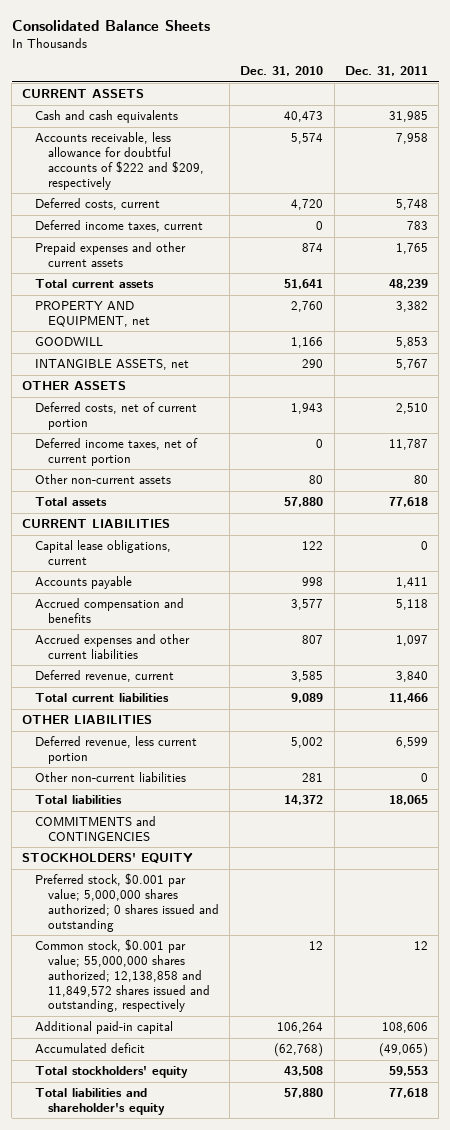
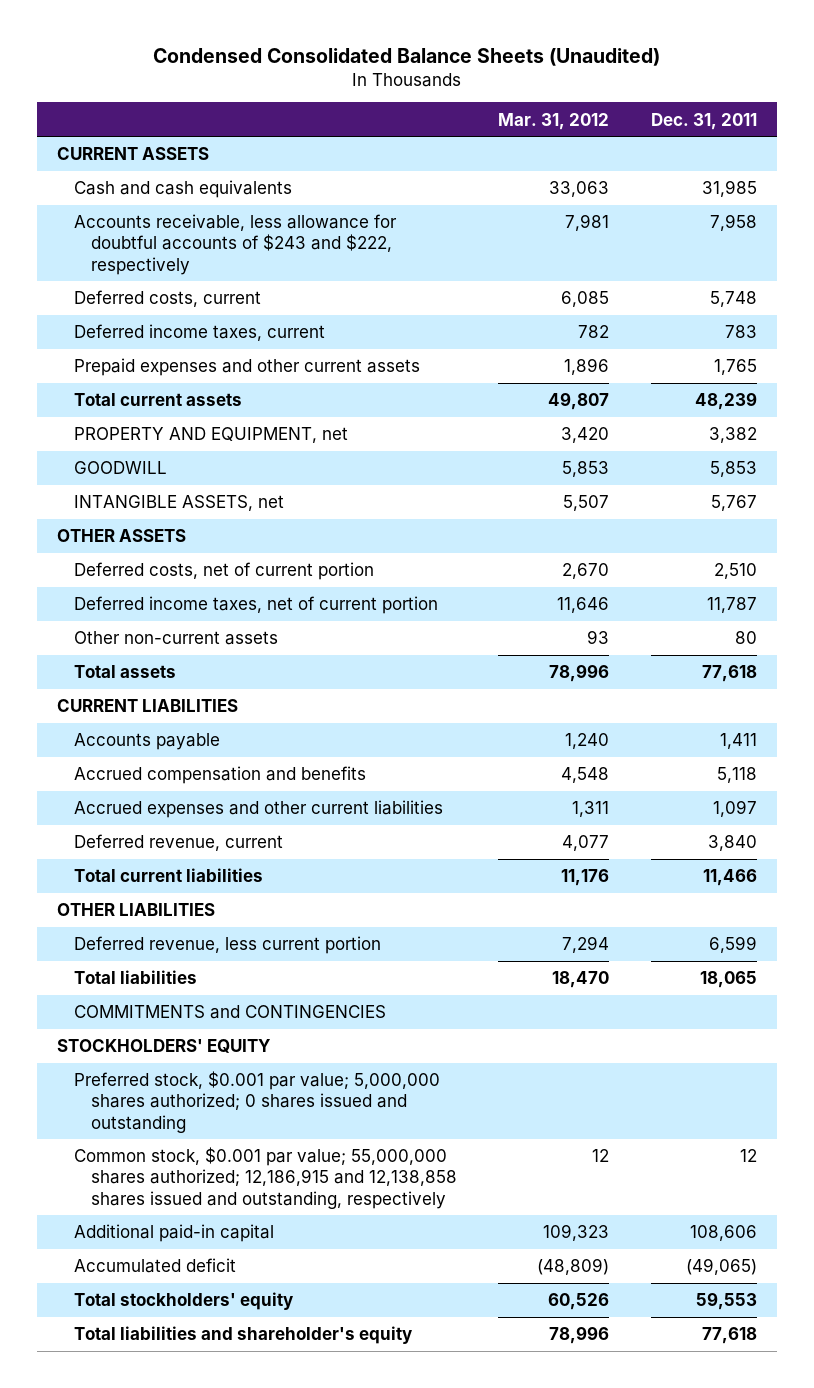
[11,19,210,31] Consolidated Balance Sheets -> [153,47,661,66] Condensed Consolidated Balance Sheets (Unaudited)
[240,66,324,77] Dec. 31, 2010 -> none
none -> [498,112,610,130] Mar. 31, 2012
[35,132,204,190] Accounts receivable, less allowance for doubtful accounts of $222 and $209, respectively -> [74,214,398,275] Accounts receivable, less allowance for doubtful accounts of $243 and $222, respectively
[35,540,172,565] Capital lease obligations, current -> none
[35,772,187,783] Other non-current liabilities -> none
[35,939,210,1013] Common stock, $0.001 par value; 55,000,000 shares authorized; 12,138,858 and 11,849,572 shares issued and outstanding, respectively -> [74,1147,457,1209] Common stock, $0.001 par value; 55,000,000 shares authorized; 12,186,915 and 12,138,858 shares issued and outstanding, respectively

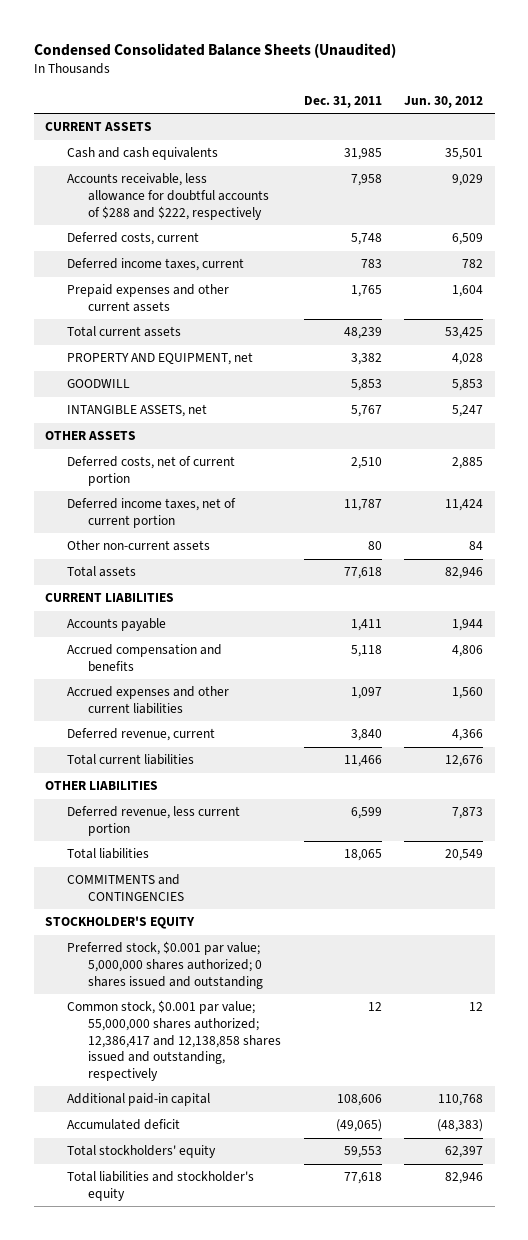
[498,112,610,130] Mar. 31, 2012 -> none
none -> [404,95,484,108] Jun. 30, 2012
[74,214,398,275] Accounts receivable, less allowance for doubtful accounts of $243 and $222, respectively -> [66,173,270,220] Accounts receivable, less allowance for doubtful accounts of $288 and $222, respectively
[57,1039,272,1054] STOCKHOLDERS' EQUITY -> [45,916,196,930] STOCKHOLDER'S EQUITY
[74,1147,457,1209] Common stock, $0.001 par value; 55,000,000 shares authorized; 12,186,915 and 12,138,858 shares issued and outstanding, respectively -> [66,1000,282,1081] Common stock, $0.001 par value; 55,000,000 shares authorized; 12,386,417 and 12,138,858 shares issued and outstanding, respectively
[74,1326,413,1345] Total liabilities and shareholder's equity -> [66,1171,254,1201] Total liabilities and stockholder's equity

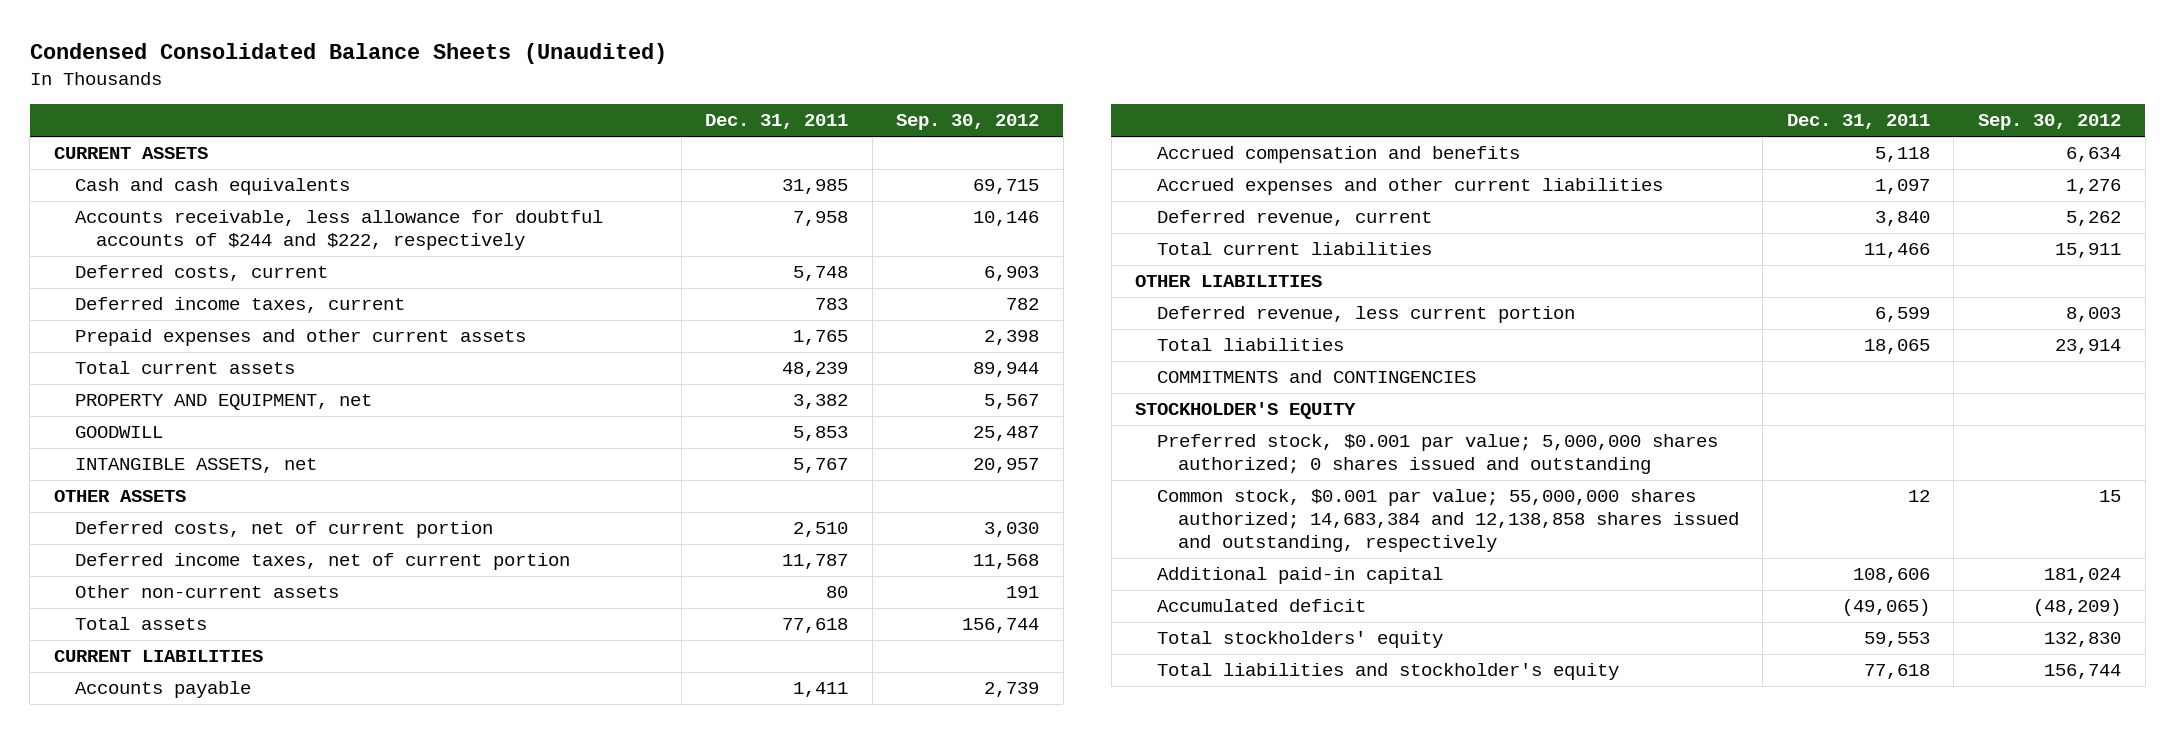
[404,95,484,108] Jun. 30, 2012 -> none
none -> [896,114,1040,131] Sep. 30, 2012
[66,173,270,220] Accounts receivable, less allowance for doubtful accounts of $288 and $222, respectively -> [74,210,603,251] Accounts receivable, less allowance for doubtful accounts of $244 and $222, respectively
[66,1000,282,1081] Common stock, $0.001 par value; 55,000,000 shares authorized; 12,386,417 and 12,138,858 shares issued and outstanding, respectively -> [1156,489,1739,553] Common stock, $0.001 par value; 55,000,000 shares authorized; 14,683,384 and 12,138,858 shares issued and outstanding, respectively

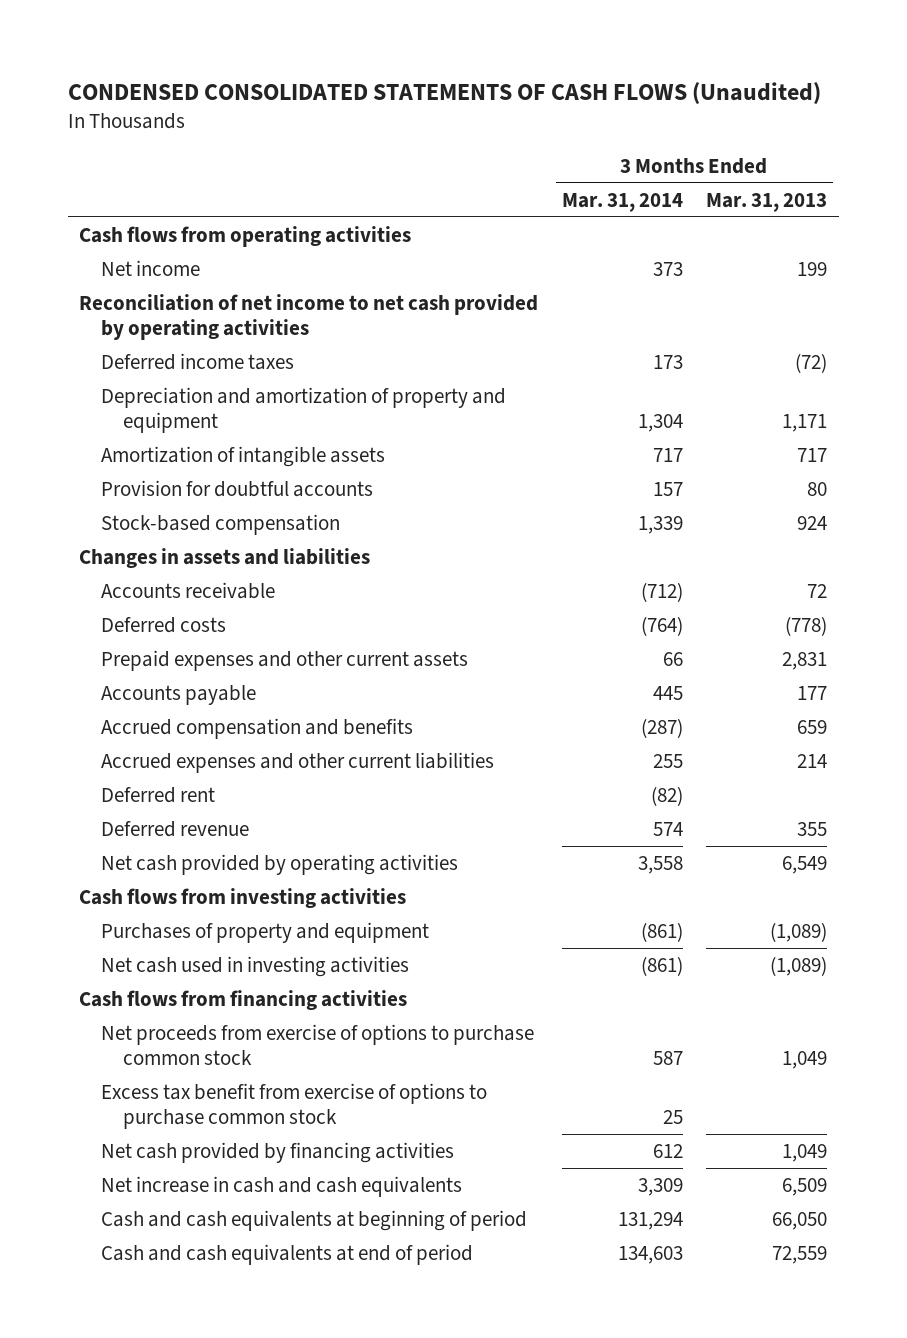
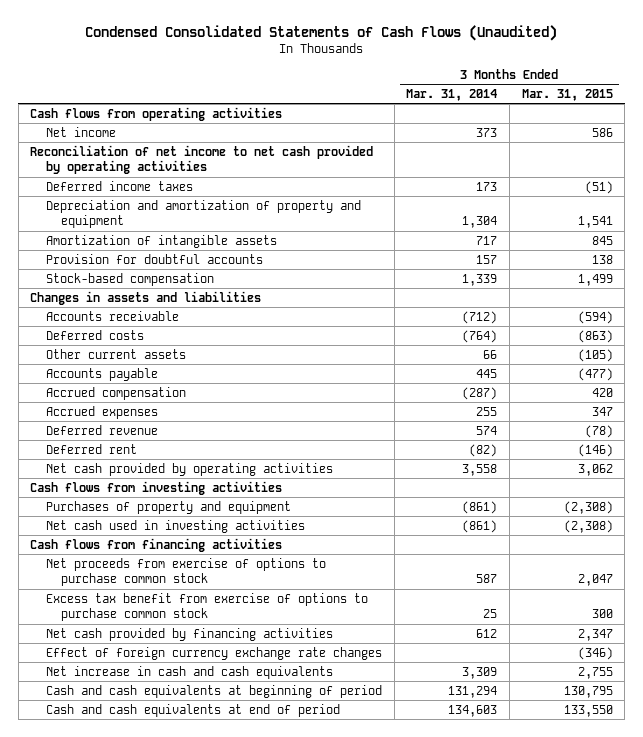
[67,82,821,105] CONDENSED CONSOLIDATED STATEMENTS OF CASH FLOWS (Unaudited) -> [85,24,558,41] Condensed Consolidated Statements of Cash Flows (Unaudited)
[706,192,828,212] Mar. 31, 2013 -> none
none -> [521,89,613,102] Mar. 31, 2015
[101,649,469,671] Prepaid expenses and other current assets -> [45,348,186,359] Other current assets
[101,717,414,739] Accrued compensation and benefits -> [45,386,186,400] Accrued compensation
[101,751,495,773] Accrued expenses and other current liabilities -> [45,405,158,419] Accrued expenses
[101,786,216,803] Deferred rent -> [45,443,137,454] Deferred rent
none -> [45,646,382,660] Effect of foreign currency exchange rate changes

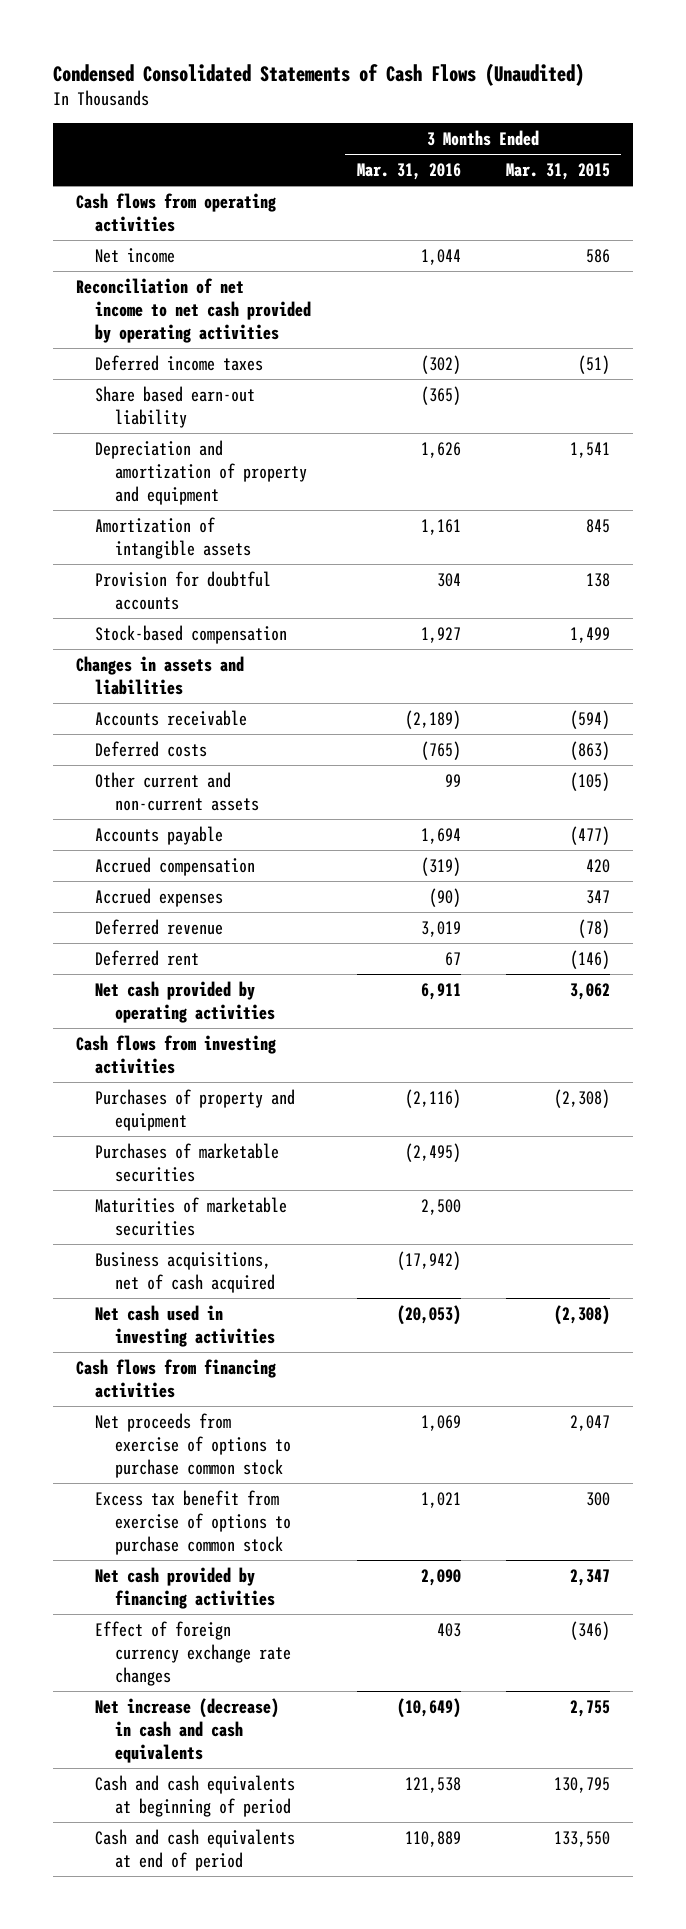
[406,89,498,102] Mar. 31, 2014 -> none
none -> [356,162,461,180] Mar. 31, 2016
none -> [95,385,256,428] Share based earn-out liability
[45,348,186,359] Other current assets -> [95,771,260,811] Other current and non-current assets
none -> [95,1142,280,1182] Purchases of marketable securities
none -> [95,1196,288,1236] Maturities of marketable securities
none -> [95,1251,276,1293] Business acquisitions, net of cash acquired
[45,665,333,679] Net increase in cash and cash equivalents -> [95,1697,280,1764] Net increase (decrease) in cash and cash equivalents

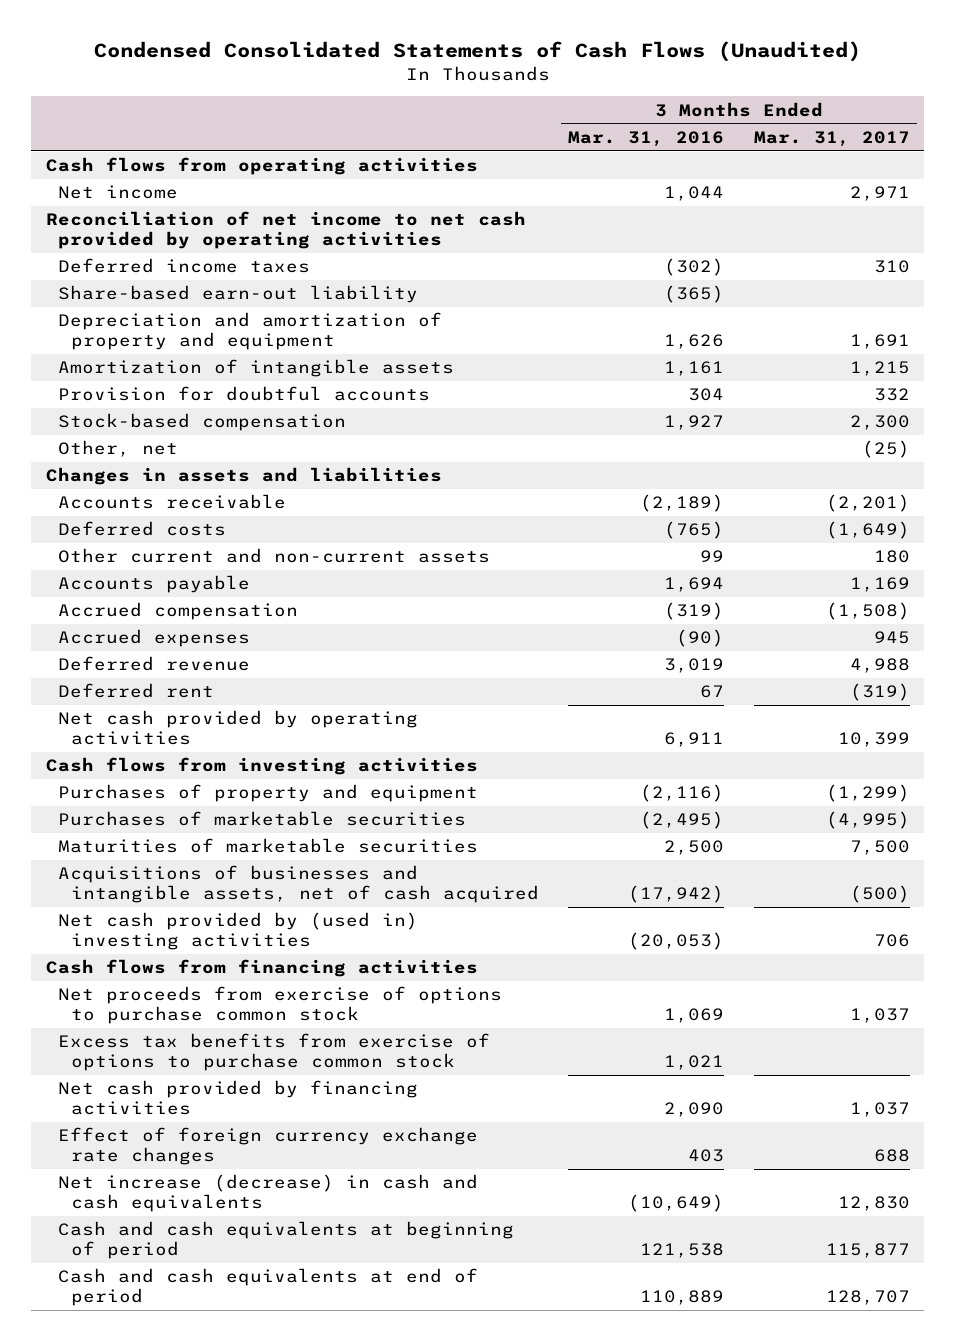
[506,162,611,180] Mar. 31, 2015 -> none
none -> [753,130,910,147] Mar. 31, 2017
[95,385,256,428] Share based earn-out liability -> [58,285,419,304] Share-based earn-out liability
none -> [58,440,179,458] Other, net
[95,1251,276,1293] Business acquisitions, net of cash acquired -> [58,865,539,904] Acquisitions of businesses and intangible assets, net of cash acquired
[95,1304,276,1347] Net cash used in investing activities -> [58,912,419,951] Net cash provided by (used in) investing activities
[95,1489,292,1556] Excess tax benefit from exercise of options to purchase common stock -> [58,1033,491,1072] Excess tax benefits from exercise of options to purchase common stock

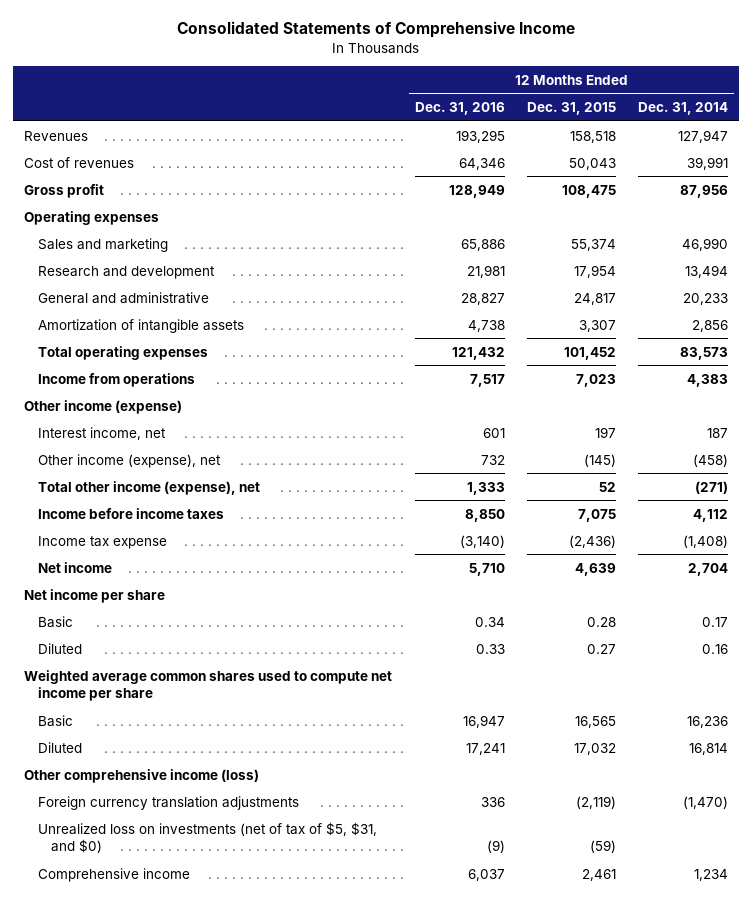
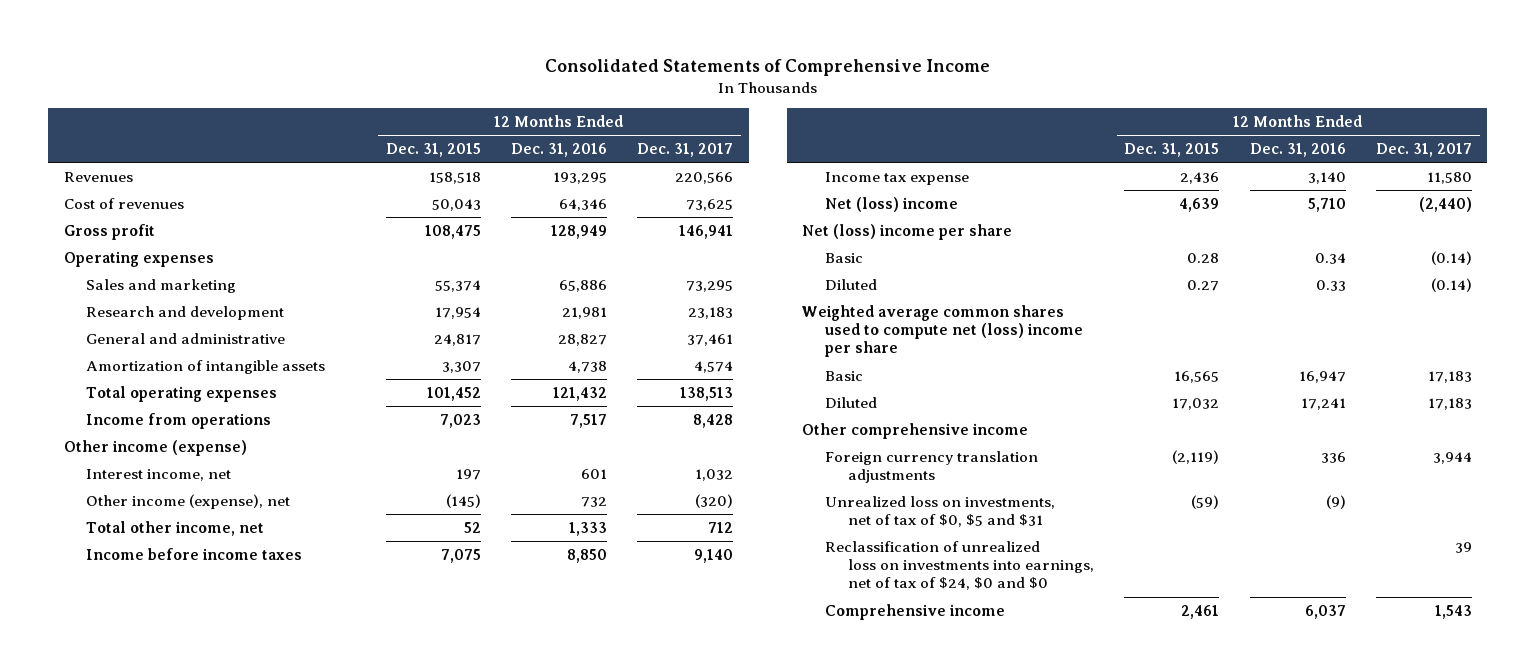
[638,102,729,116] Dec. 31, 2014 -> none
none -> [637,142,734,157] Dec. 31, 2017
[37,480,260,495] Total other income (expense), net -> [86,520,265,536] Total other income, net
[459,534,505,548] (3,140) -> [1307,171,1346,184] 3,140
[569,534,617,548] (2,436) -> [1180,171,1220,184] 2,436
[37,561,112,573] Net income -> [824,196,958,212] Net (loss) income
[24,588,166,603] Net income per share -> [802,223,1013,240] Net (loss) income per share
[24,669,393,701] Weighted average common shares used to compute net income per share -> [802,304,1083,358] Weighted average common shares used to compute net (loss) income per share
[24,768,260,783] Other comprehensive income (loss) -> [802,422,1029,439] Other comprehensive income
[37,821,377,853] Unrealized loss on investments (net of tax of $5, $31, and $0) -> [824,495,1055,528] Unrealized loss on investments, net of tax of $0, $5 and $31
none -> [824,540,1094,591] Reclassification of unrealized loss on investments into earnings, net of tax of $24, $0 and $0

